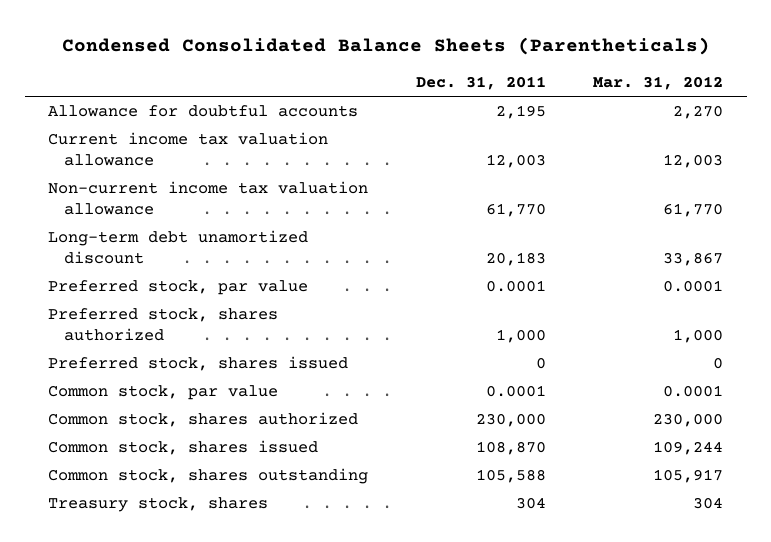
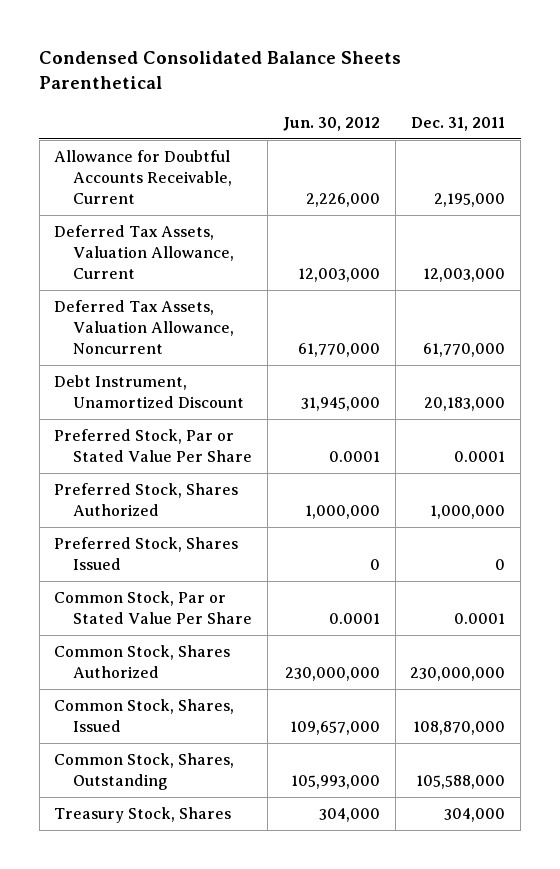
[61,37,710,56] Condensed Consolidated Balance Sheets (Parentheticals) -> [39,51,402,90] Condensed Consolidated Balance Sheets Parenthetical
[592,76,723,91] Mar. 31, 2012 -> none
none -> [282,116,380,131] Jun. 30, 2012
[48,180,369,215] Non-current income tax valuation allowance -> none
[48,104,359,117] Allowance for doubtful accounts -> [54,150,232,204] Allowance for Doubtful Accounts Receivable, Current
[495,104,546,119] 2,195 -> [434,192,506,207] 2,195,000
[48,131,329,166] Current income tax valuation allowance -> [54,225,234,279] Deferred Tax Assets, Valuation Allowance, Current
[485,153,546,168] 12,003 -> [423,267,506,282] 12,003,000
none -> [54,300,234,354] Deferred Tax Assets, Valuation Allowance, Noncurrent
[48,229,309,264] Long-term debt unamortized discount -> [54,375,244,408] Debt Instrument, Unamortized Discount
[485,251,546,266] 20,183 -> [424,396,506,411] 20,183,000
[48,279,309,295] Preferred stock, par value -> [54,429,252,462] Preferred Stock, Par or Stated Value Per Share
[48,307,279,341] Preferred stock, shares authorized -> [54,483,239,516] Preferred Stock, Shares Authorized
[495,328,546,343] 1,000 -> [430,504,506,519] 1,000,000
[48,355,349,371] Preferred stock, shares issued -> [54,537,239,570] Preferred Stock, Shares Issued
[48,384,279,400] Common stock, par value -> [54,591,252,624] Common Stock, Par or Stated Value Per Share
[48,411,359,427] Common stock, shares authorized -> [54,645,231,678] Common Stock, Shares Authorized
[475,412,546,427] 230,000 -> [410,666,506,681] 230,000,000
[48,439,319,455] Common stock, shares issued -> [54,699,235,732] Common Stock, Shares, Issued
[475,440,546,455] 108,870 -> [413,720,506,735] 108,870,000
[48,467,369,484] Common stock, shares outstanding -> [54,753,235,790] Common Stock, Shares, Outstanding
[475,468,546,483] 105,588 -> [416,774,506,789] 105,588,000
[48,496,269,512] Treasury stock, shares -> [54,807,232,824] Treasury Stock, Shares
[515,496,546,509] 304 -> [444,808,506,823] 304,000

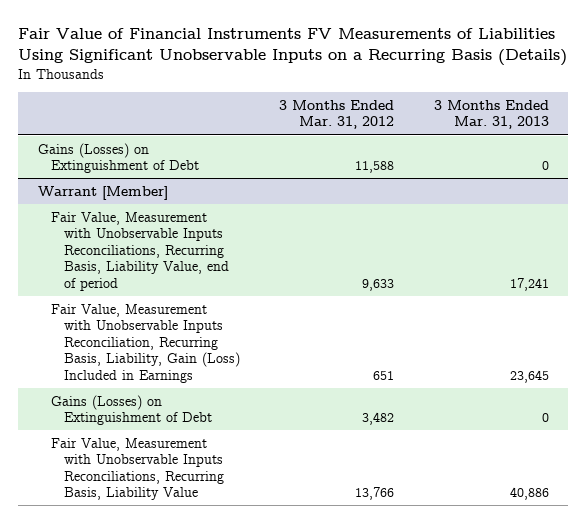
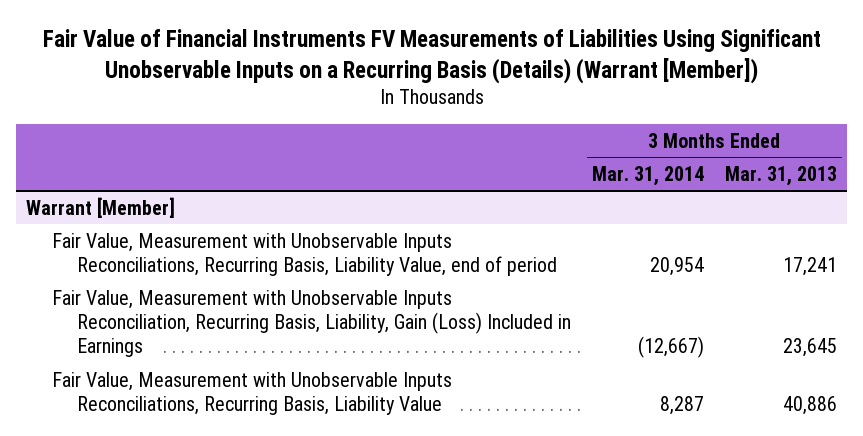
[18,28,568,67] Fair Value of Financial Instruments FV Measurements of Liabilities Using Significant Unobservable Inputs on a Recurring Basis (Details) -> [42,28,821,84] Fair Value of Financial Instruments FV Measurements of Liabilities Using Significant Unobservable Inputs on a Recurring Basis (Details) (Warrant [Member])
[279,99,395,130] 3 Months Ended Mar. 31, 2012 -> none
none -> [591,165,704,186] Mar. 31, 2014
[37,142,199,174] Gains (Losses) on Extinguishment of Debt -> none
[50,394,212,426] Gains (Losses) on Extinguishment of Debt -> none

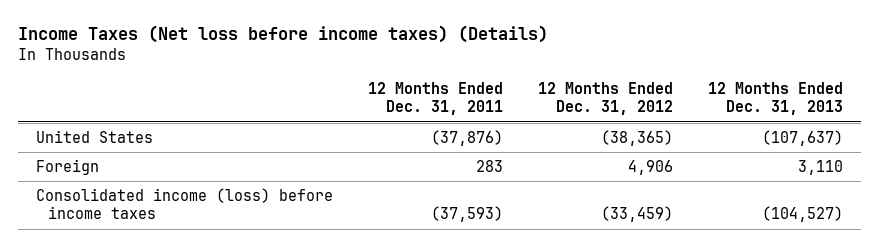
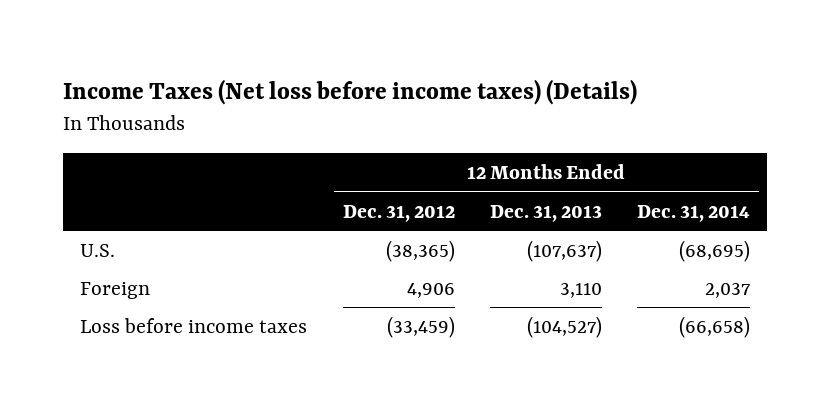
[367,82,503,116] 12 Months Ended Dec. 31, 2011 -> none
none -> [636,204,750,222] Dec. 31, 2014
[35,129,153,143] United States -> [80,243,116,257] U.S.
[35,187,333,220] Consolidated income (loss) before income taxes -> [80,317,308,333] Loss before income taxes

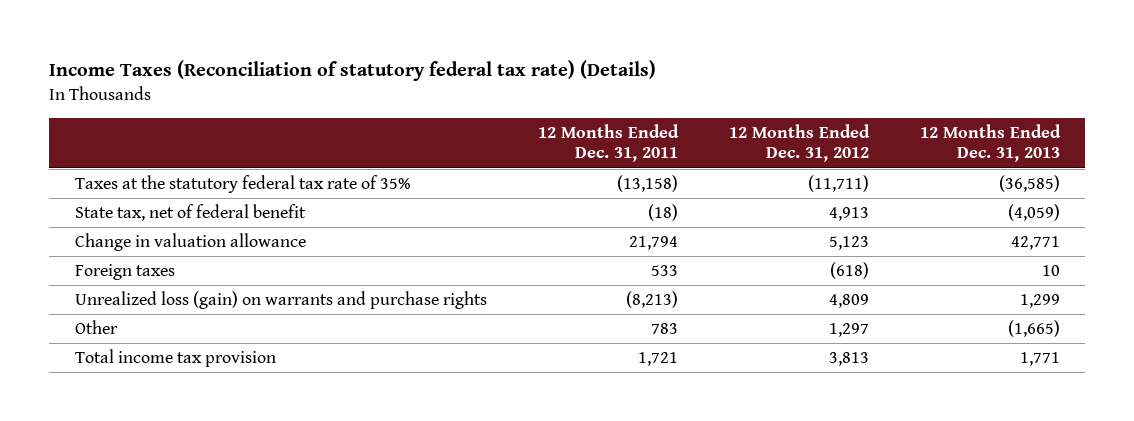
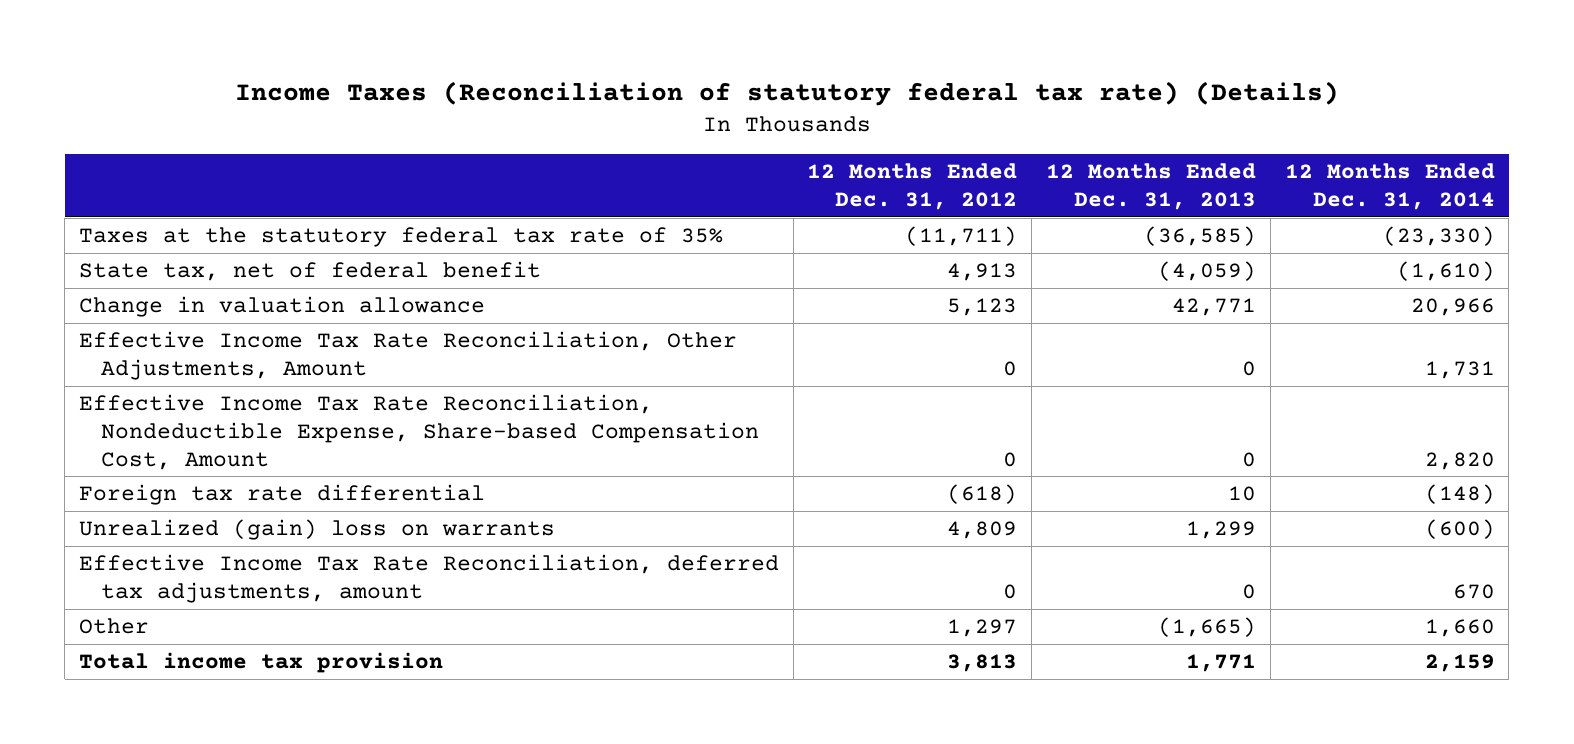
[537,123,679,163] 12 Months Ended Dec. 31, 2011 -> none
none -> [1284,163,1495,211] 12 Months Ended Dec. 31, 2014
none -> [78,330,737,380] Effective Income Tax Rate Reconciliation, Other Adjustments, Amount
none -> [78,393,760,470] Effective Income Tax Rate Reconciliation, Nondeductible Expense, Share-based Compensation Cost, Amount
[74,264,175,281] Foreign taxes -> [78,483,485,505] Foreign tax rate differential
[74,291,487,310] Unrealized loss (gain) on warrants and purchase rights -> [78,518,555,540] Unrealized (gain) loss on warrants
none -> [78,553,779,603] Effective Income Tax Rate Reconciliation, deferred tax adjustments, amount

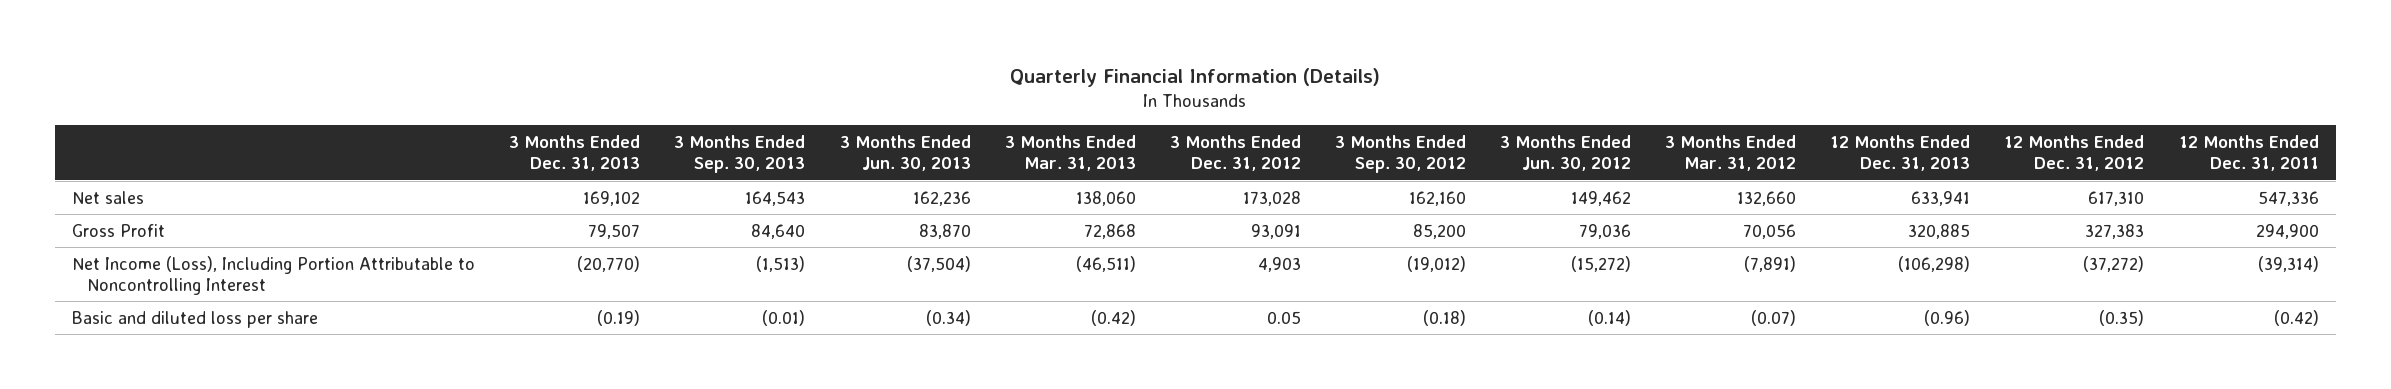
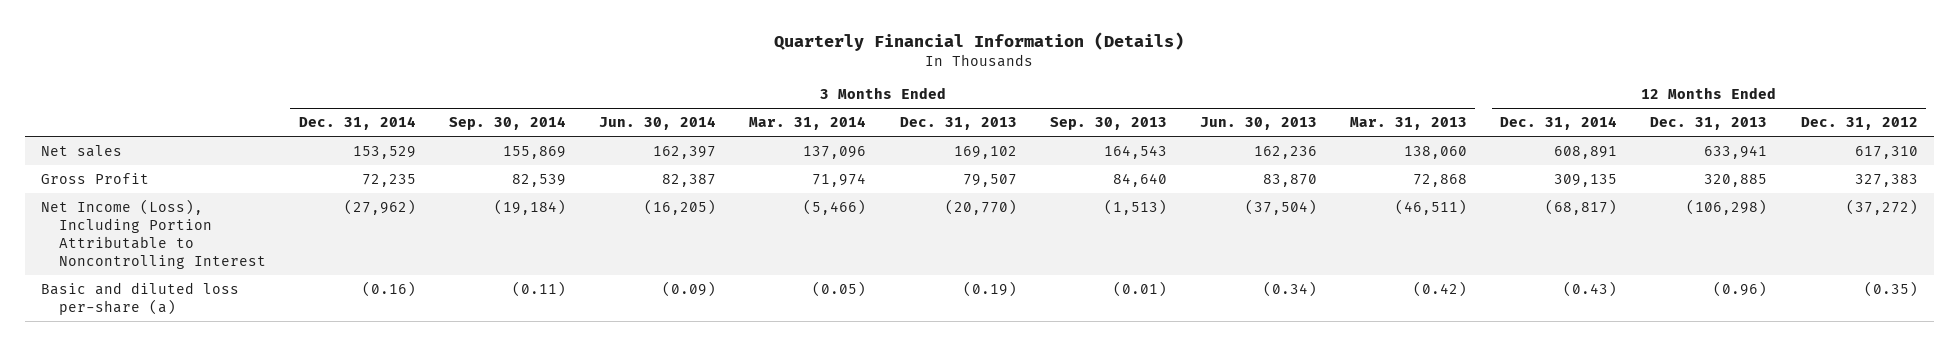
[1169,134,1301,172] 3 Months Ended Dec. 31, 2012 -> none
[1334,134,1466,174] 3 Months Ended Sep. 30, 2012 -> none
[1500,134,1632,172] 3 Months Ended Jun. 30, 2012 -> none
[1665,134,1797,172] 3 Months Ended Mar. 31, 2012 -> none
[2178,134,2319,172] 12 Months Ended Dec. 31, 2011 -> none
none -> [298,116,416,131] Dec. 31, 2014
none -> [448,116,566,131] Sep. 30, 2014
none -> [599,116,717,131] Jun. 30, 2014
none -> [749,116,867,131] Mar. 31, 2014
none -> [1500,116,1618,131] Dec. 31, 2014
[72,310,319,328] Basic and diluted loss per share -> [41,282,240,315] Basic and diluted loss per-share (a)

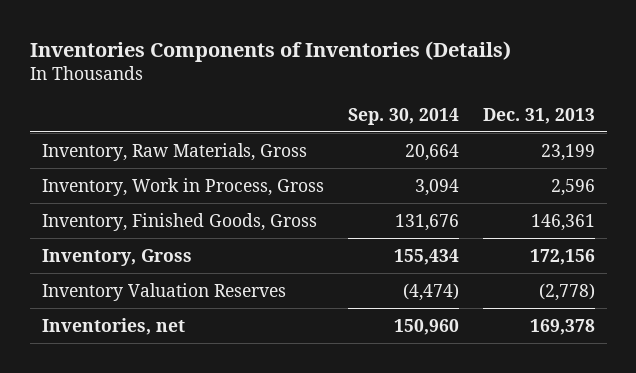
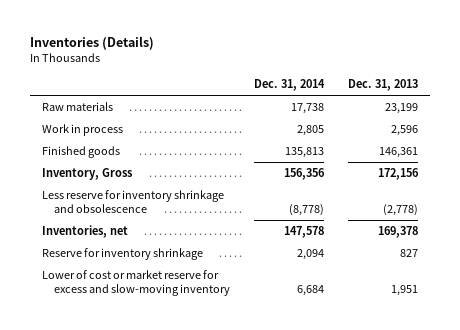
[29,40,511,62] Inventories Components of Inventories (Details) -> [30,36,155,51] Inventories (Details)
[347,107,459,125] Sep. 30, 2014 -> none
none -> [254,79,326,92] Dec. 31, 2014
[41,142,307,161] Inventory, Raw Materials, Gross -> [42,102,114,112] Raw materials
[41,177,324,196] Inventory, Work in Process, Gross -> [42,124,124,137] Work in process
[41,212,317,231] Inventory, Finished Goods, Gross -> [42,146,121,159] Finished goods
[41,282,286,301] Inventory Valuation Reserves -> [42,190,225,214] Less reserve for inventory shrinkage and obsolescence
none -> [42,248,204,261] Reserve for inventory shrinkage
none -> [42,270,231,297] Lower of cost or market reserve for excess and slow-moving inventory

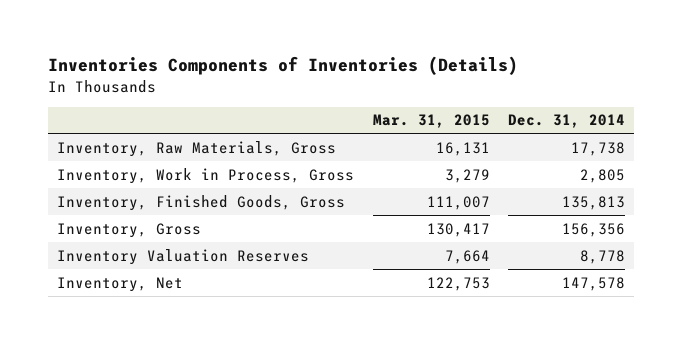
[30,36,155,51] Inventories (Details) -> [48,56,519,76] Inventories Components of Inventories (Details)
[347,79,418,92] Dec. 31, 2013 -> none
none -> [372,114,490,129] Mar. 31, 2015
[42,102,114,112] Raw materials -> [57,140,337,157] Inventory, Raw Materials, Gross
[42,124,124,137] Work in process -> [57,167,355,184] Inventory, Work in Process, Gross
[42,146,121,159] Finished goods -> [57,194,346,211] Inventory, Finished Goods, Gross
[42,190,225,214] Less reserve for inventory shrinkage and obsolescence -> none
[42,248,204,261] Reserve for inventory shrinkage -> none
[42,270,231,297] Lower of cost or market reserve for excess and slow-moving inventory -> none
none -> [57,248,310,265] Inventory Valuation Reserves
[42,225,129,239] Inventories, net -> [57,276,184,292] Inventory, Net

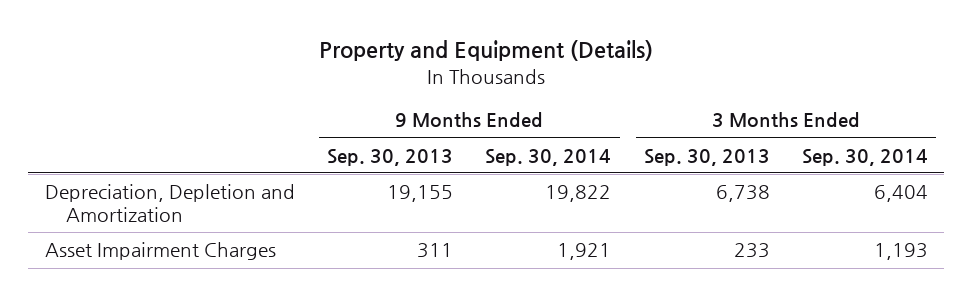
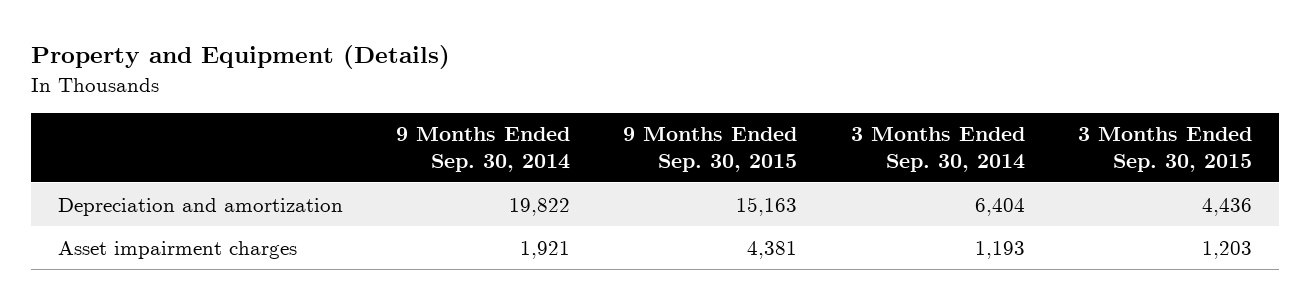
[327,148,454,166] Sep. 30, 2013 -> none
[643,148,770,166] Sep. 30, 2013 -> none
none -> [623,127,798,172] 9 Months Ended Sep. 30, 2015
none -> [1077,127,1252,172] 3 Months Ended Sep. 30, 2015
[44,184,295,223] Depreciation, Depletion and Amortization -> [57,197,343,216] Depreciation and amortization
[44,242,276,261] Asset Impairment Charges -> [57,240,297,259] Asset impairment charges

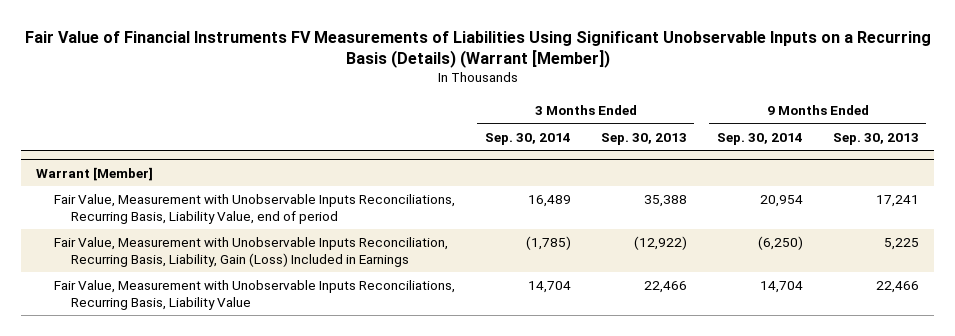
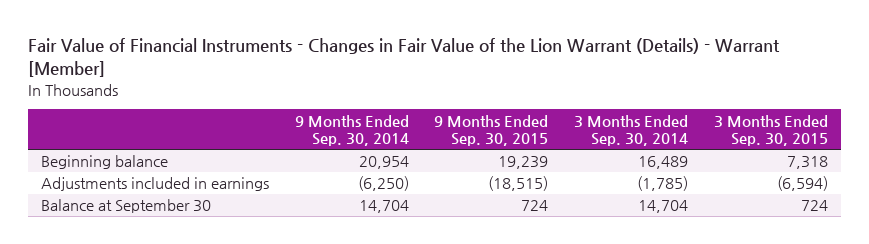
[24,30,931,68] Fair Value of Financial Instruments FV Measurements of Liabilities Using Significant Unobservable Inputs on a Recurring Basis (Details) (Warrant [Member]) -> [27,38,780,78] Fair Value of Financial Instruments - Changes in Fair Value of the Lion Warrant (Details) - Warrant [Member]
[600,132,687,145] Sep. 30, 2013 -> none
[832,132,919,145] Sep. 30, 2013 -> none
none -> [434,114,549,147] 9 Months Ended Sep. 30, 2015
none -> [714,114,829,147] 3 Months Ended Sep. 30, 2015
[36,166,154,181] Warrant [Member] -> none
[53,194,455,224] Fair Value, Measurement with Unobservable Inputs Reconciliations, Recurring Basis, Liability Value, end of period -> [40,155,168,170] Beginning balance
[53,237,448,267] Fair Value, Measurement with Unobservable Inputs Reconciliation, Recurring Basis, Liability, Gain (Loss) Included in Earnings -> [40,177,269,192] Adjustments included in earnings
[53,280,455,310] Fair Value, Measurement with Unobservable Inputs Reconciliations, Recurring Basis, Liability Value -> [40,199,211,214] Balance at September 30

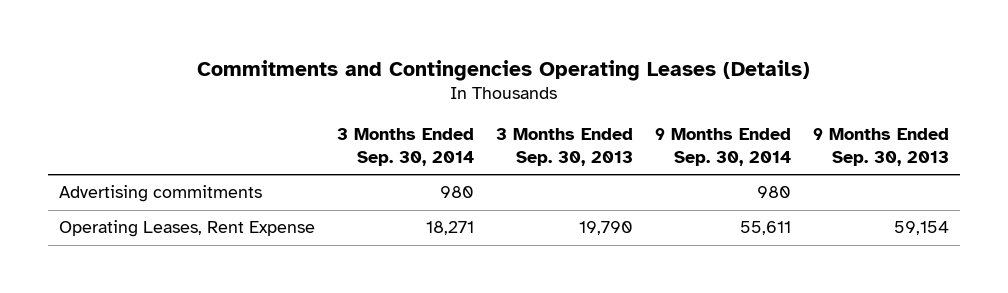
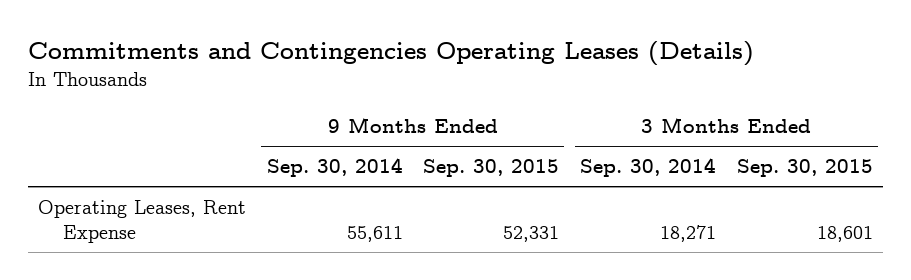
[496,128,634,166] 3 Months Ended Sep. 30, 2013 -> none
[813,128,950,166] 9 Months Ended Sep. 30, 2013 -> none
none -> [423,159,560,178] Sep. 30, 2015
none -> [736,159,873,178] Sep. 30, 2015
[59,185,263,203] Advertising commitments -> none

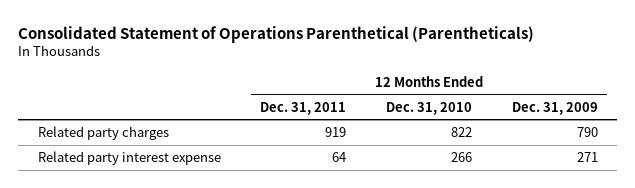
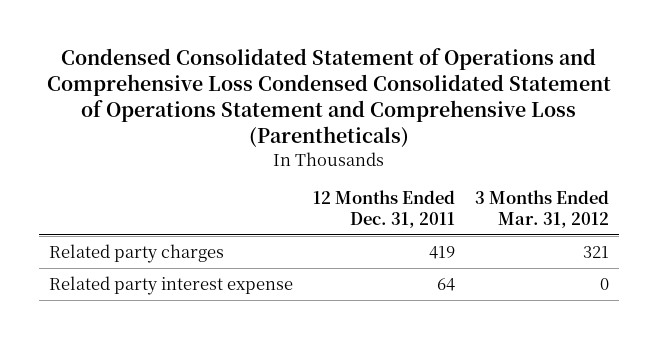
[18,25,535,43] Consolidated Statement of Operations Parenthetical (Parentheticals) -> [47,47,612,147] Condensed Consolidated Statement of Operations and Comprehensive Loss Condensed Consolidated Statement of Operations Statement and Comprehensive Loss (Parentheticals)
[385,101,472,115] Dec. 31, 2010 -> none
[511,101,598,115] Dec. 31, 2009 -> none
none -> [475,190,610,228] 3 Months Ended Mar. 31, 2012
[325,127,347,138] 919 -> [429,245,456,259] 419

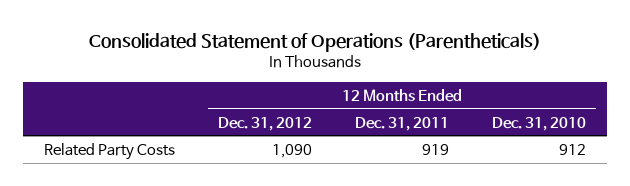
[47,47,612,147] Condensed Consolidated Statement of Operations and Comprehensive Loss Condensed Consolidated Statement of Operations Statement and Comprehensive Loss (Parentheticals) -> [89,32,542,52] Consolidated Statement of Operations (Parentheticals)
[475,190,610,228] 3 Months Ended Mar. 31, 2012 -> none
none -> [218,116,313,131] Dec. 31, 2012
none -> [491,116,586,131] Dec. 31, 2010
[48,275,293,295] Related party interest expense -> none
[48,243,224,263] Related party charges -> [44,142,176,160] Related Party Costs
[429,245,456,259] 419 -> [421,143,449,155] 919

